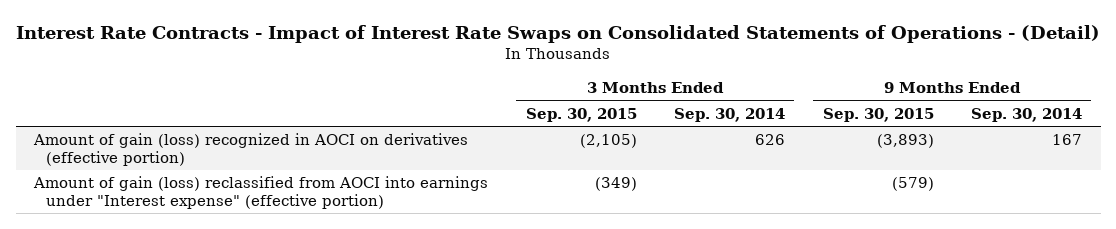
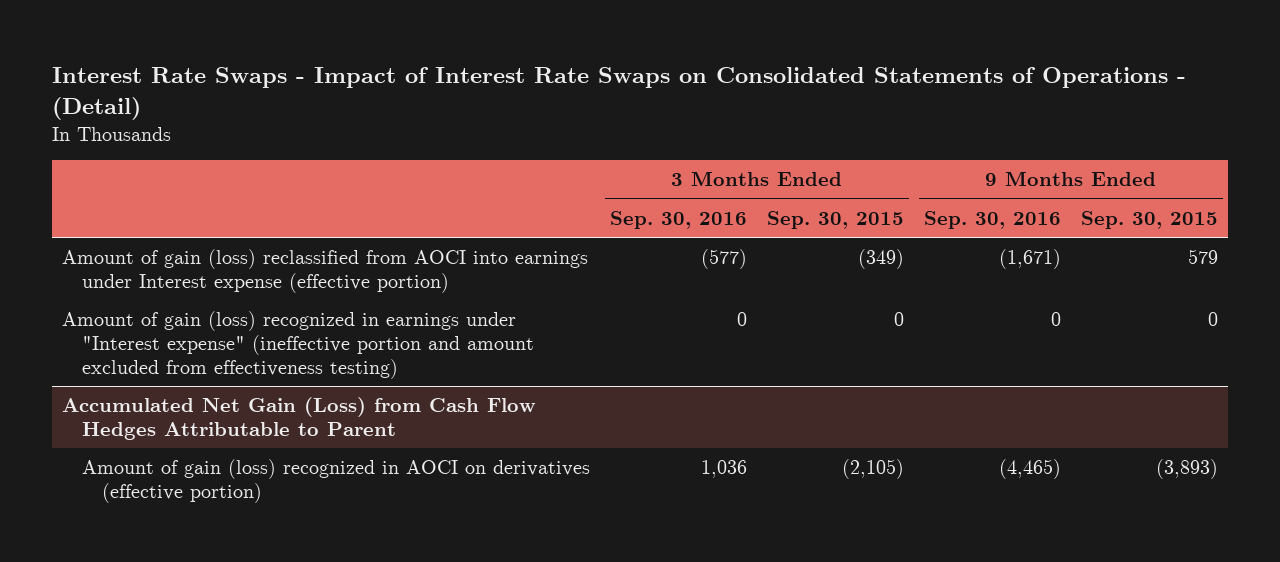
[16,24,1101,43] Interest Rate Contracts - Impact of Interest Rate Swaps on Consolidated Statements of Operations - (Detail) -> [52,67,1187,120] Interest Rate Swaps - Impact of Interest Rate Swaps on Consolidated Statements of Operations - (Detail)
[674,107,786,122] Sep. 30, 2014 -> none
[970,107,1082,122] Sep. 30, 2014 -> none
none -> [609,210,747,229] Sep. 30, 2016
none -> [923,210,1061,229] Sep. 30, 2016
none -> [62,249,589,293] Amount of gain (loss) reclassified from AOCI into earnings under Interest expense (effective portion)
none -> [62,311,535,379] Amount of gain (loss) recognized in earnings under "Interest expense" (ineffective portion and amount excluded from effectiveness testing)
none -> [62,397,537,440] Accumulated Net Gain (Loss) from Cash Flow Hedges Attributable to Parent
[33,176,489,209] Amount of gain (loss) reclassified from AOCI into earnings under "Interest expense" (effective portion) -> none

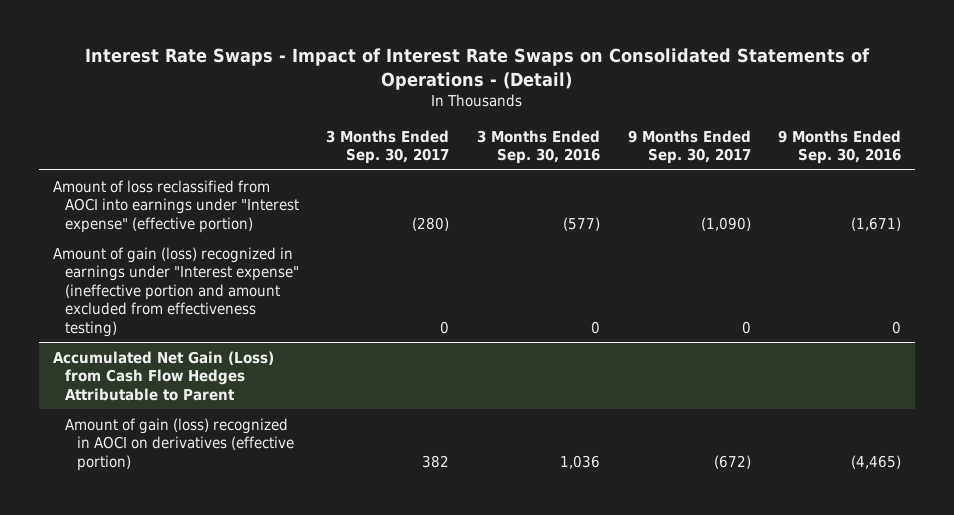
[766,210,904,229] Sep. 30, 2015 -> none
[1080,210,1218,229] Sep. 30, 2015 -> none
none -> [326,129,450,165] 3 Months Ended Sep. 30, 2017
none -> [627,129,751,165] 9 Months Ended Sep. 30, 2017
[62,249,589,293] Amount of gain (loss) reclassified from AOCI into earnings under Interest expense (effective portion) -> [52,179,299,233] Amount of loss reclassified from AOCI into earnings under "Interest expense" (effective portion)

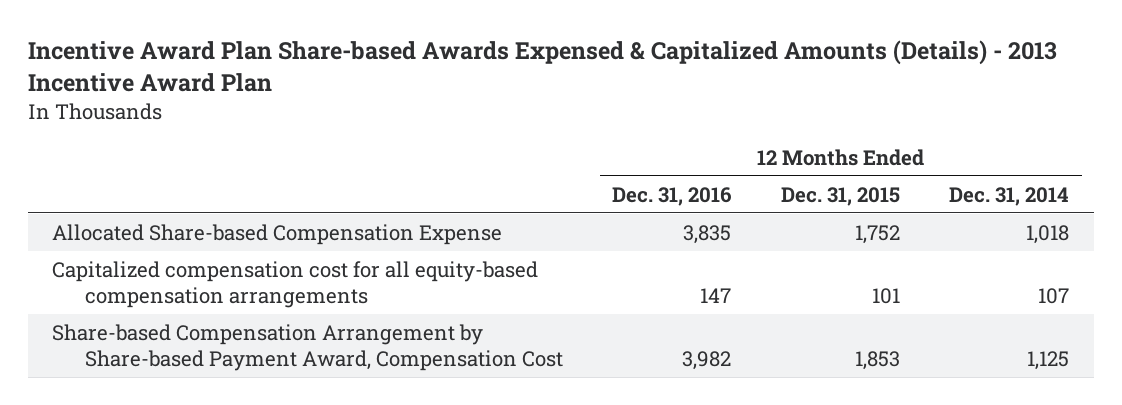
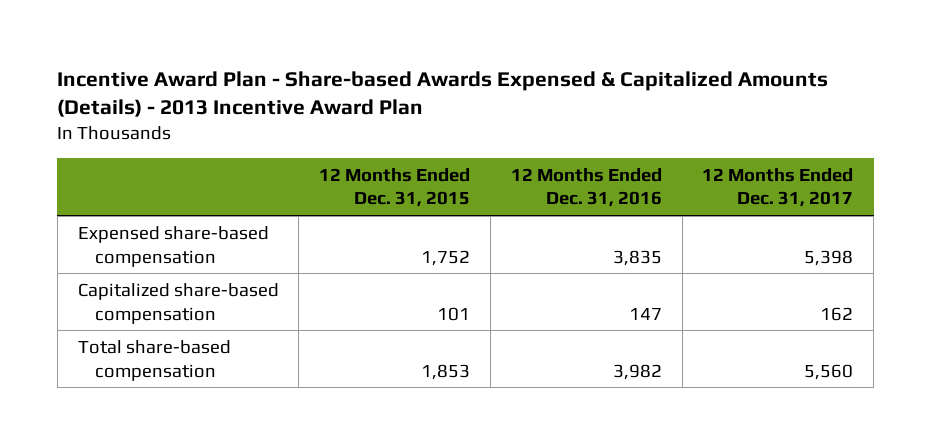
[27,40,1057,93] Incentive Award Plan Share-based Awards Expensed & Capitalized Amounts (Details) - 2013 Incentive Award Plan -> [57,70,829,118] Incentive Award Plan - Share-based Awards Expensed & Capitalized Amounts (Details) - 2013 Incentive Award Plan
[949,186,1070,206] Dec. 31, 2014 -> none
none -> [702,167,854,208] 12 Months Ended Dec. 31, 2017
[52,223,503,245] Allocated Share-based Compensation Expense -> [77,225,269,267] Expensed share-based compensation
[52,260,539,308] Capitalized compensation cost for all equity-based compensation arrangements -> [77,282,279,324] Capitalized share-based compensation
[52,323,563,371] Share-based Compensation Arrangement by Share-based Payment Award, Compensation Cost -> [77,339,231,381] Total share-based compensation

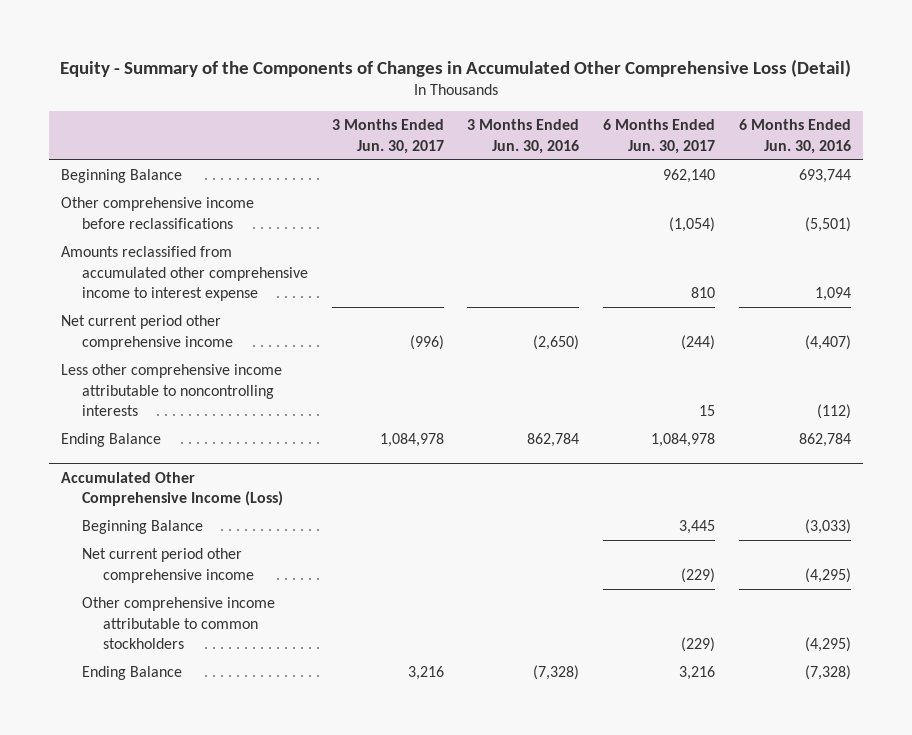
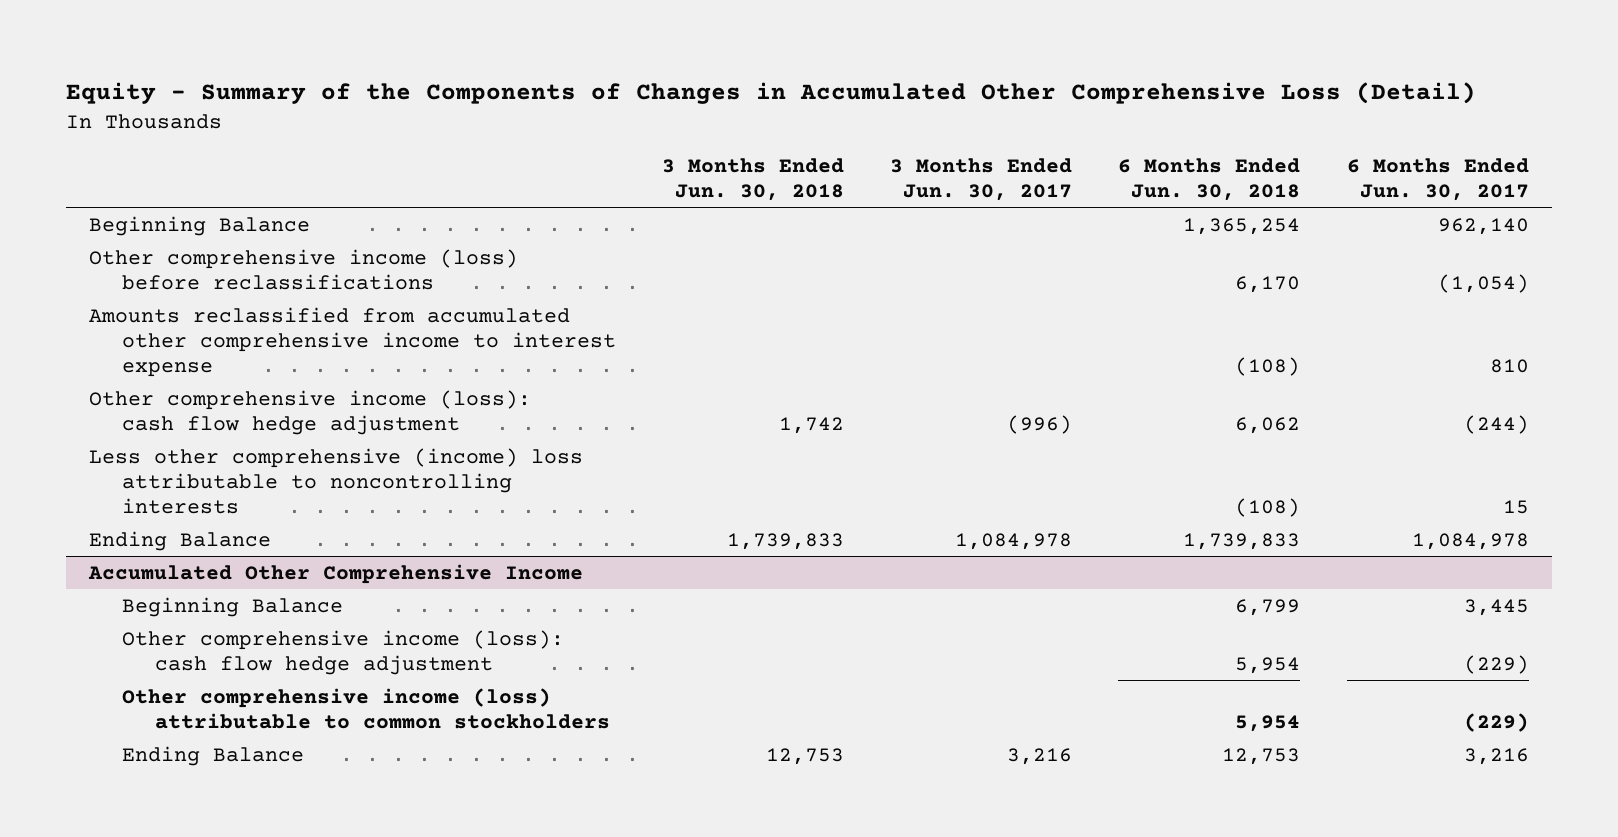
[467,119,580,154] 3 Months Ended Jun. 30, 2016 -> none
[738,119,851,154] 6 Months Ended Jun. 30, 2016 -> none
none -> [662,157,845,202] 3 Months Ended Jun. 30, 2018
none -> [1118,157,1301,202] 6 Months Ended Jun. 30, 2018
[61,197,255,229] Other comprehensive income before reclassifications -> [89,248,519,290] Other comprehensive income (loss) before reclassifications
[61,315,233,350] Net current period other comprehensive income -> [89,389,532,435] Other comprehensive income (loss): cash flow hedge adjustment
[61,364,283,417] Less other comprehensive income attributable to noncontrolling interests -> [89,447,584,515] Less other comprehensive (income) loss attributable to noncontrolling interests
[61,471,283,507] Accumulated Other Comprehensive Income (Loss) -> [88,563,584,584] Accumulated Other Comprehensive Income
[81,548,254,583] Net current period other comprehensive income -> [121,629,564,675] Other comprehensive income (loss): cash flow hedge adjustment
[81,597,275,650] Other comprehensive income attributable to common stockholders -> [121,687,610,729] Other comprehensive income (loss) attributable to common stockholders

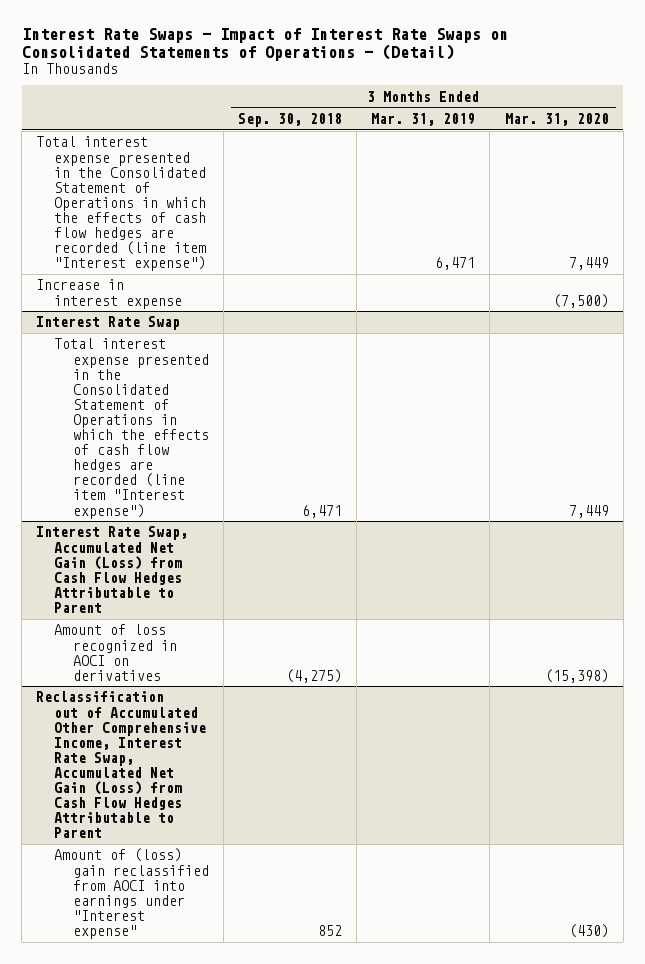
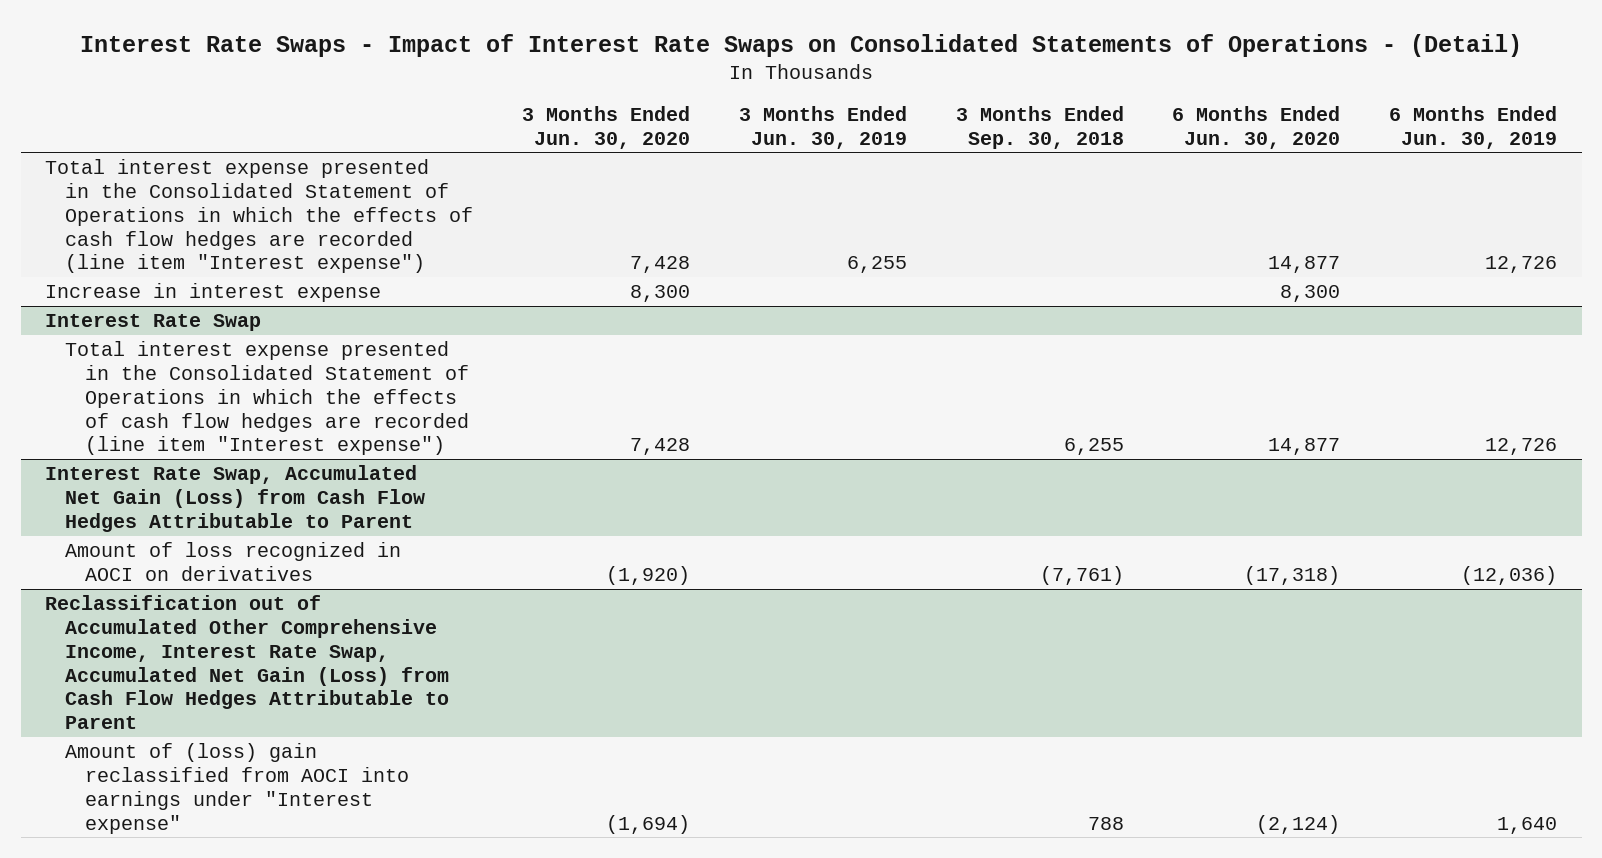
[371,113,476,127] Mar. 31, 2019 -> none
[504,113,609,127] Mar. 31, 2020 -> none
none -> [521,105,690,149] 3 Months Ended Jun. 30, 2020
none -> [738,105,907,149] 3 Months Ended Jun. 30, 2019
none -> [1172,105,1341,149] 6 Months Ended Jun. 30, 2020
none -> [1389,105,1558,149] 6 Months Ended Jun. 30, 2019
[301,504,342,518] 6,471 -> [1063,438,1124,456] 6,255
[285,668,342,683] (4,275) -> [1039,565,1124,585] (7,761)
[317,924,342,936] 852 -> [1087,816,1124,830] 788

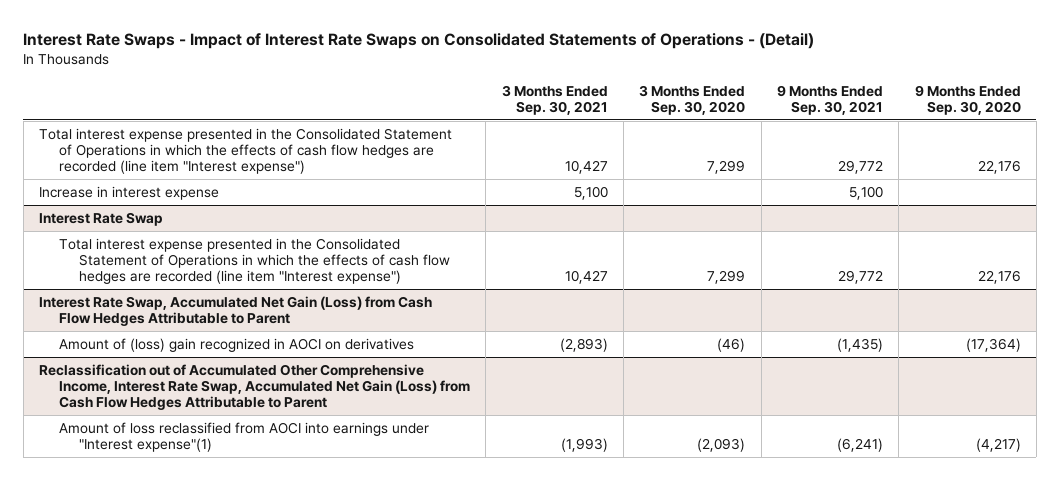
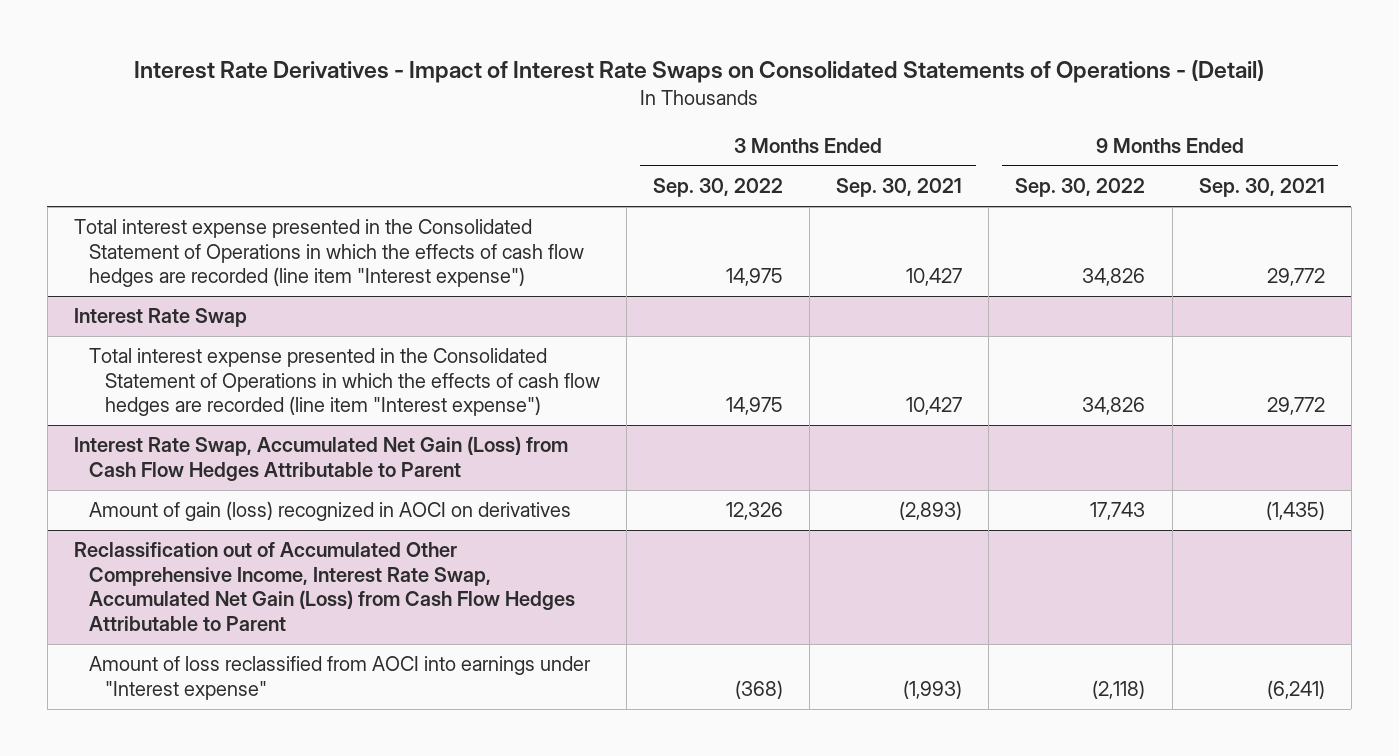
[23,32,815,49] Interest Rate Swaps - Impact of Interest Rate Swaps on Consolidated Statements of Operations - (Detail) -> [134,60,1265,84] Interest Rate Derivatives - Impact of Interest Rate Swaps on Consolidated Statements of Operations - (Detail)
[639,84,746,115] 3 Months Ended Sep. 30, 2020 -> none
[914,84,1021,115] 9 Months Ended Sep. 30, 2020 -> none
none -> [652,178,783,198] Sep. 30, 2022
none -> [1015,178,1146,198] Sep. 30, 2022
[38,185,219,200] Increase in interest expense -> none
[58,337,414,352] Amount of (loss) gain recognized in AOCI on derivatives -> [89,501,572,522] Amount of gain (loss) recognized in AOCI on derivatives
[58,421,429,453] Amount of loss reclassified from AOCI into earnings under "Interest expense"(1) -> [89,656,592,700] Amount of loss reclassified from AOCI into earnings under "Interest expense"

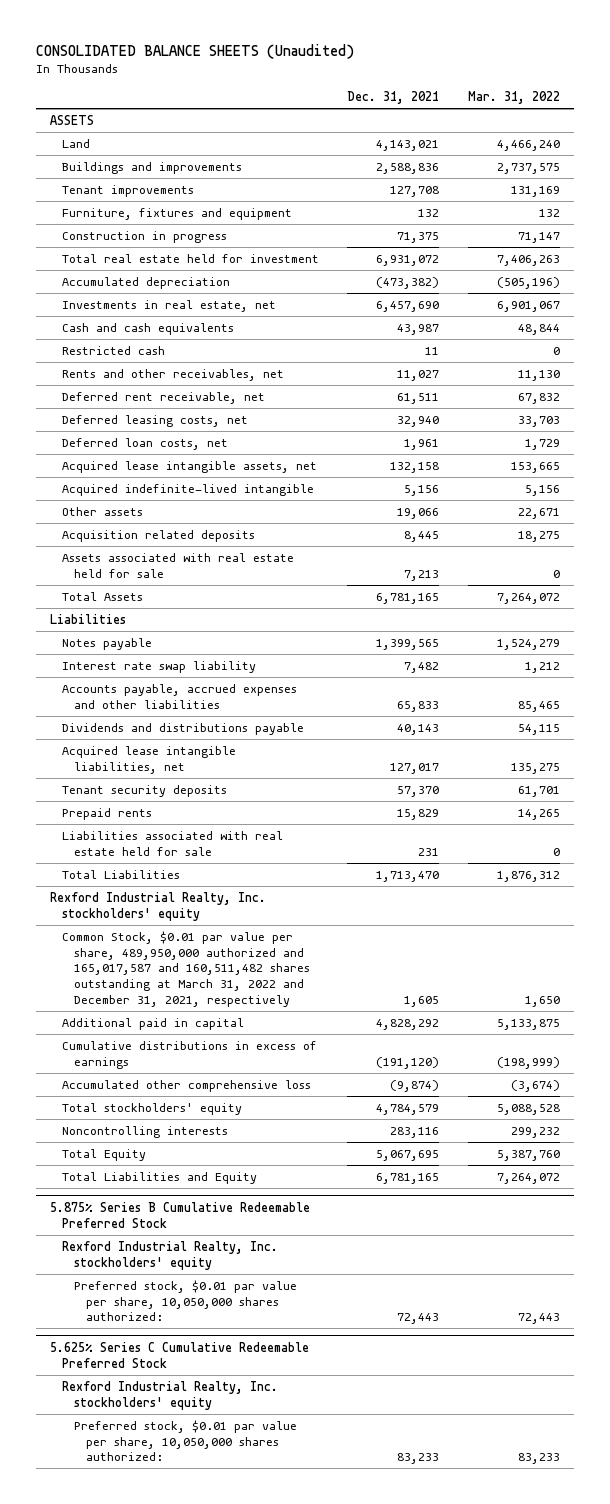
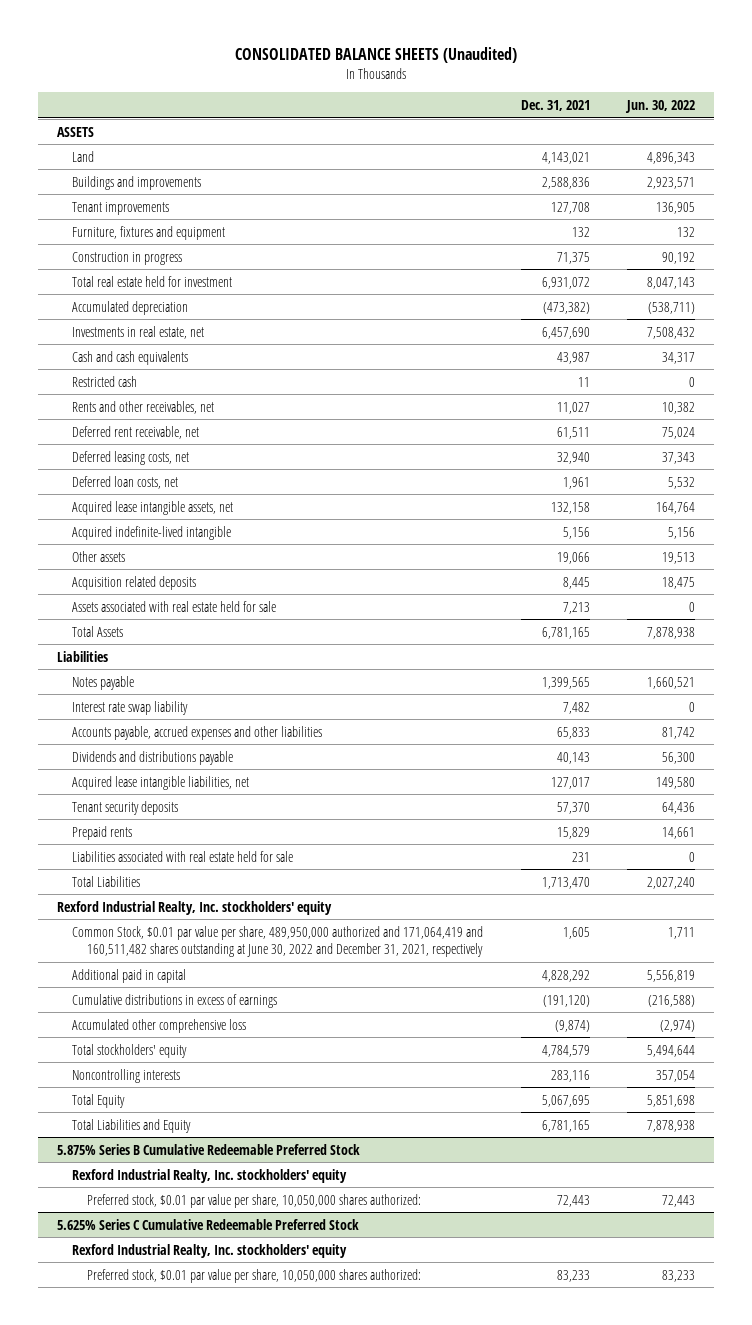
[467,91,560,105] Mar. 31, 2022 -> none
none -> [625,99,696,113] Jun. 30, 2022
[62,930,310,1008] Common Stock, $0.01 par value per share, 489,950,000 authorized and 165,017,587 and 160,511,482 shares outstanding at March 31, 2022 and December 31, 2021, respectively -> [72,925,484,958] Common Stock, $0.01 par value per share, 489,950,000 authorized and 171,064,419 and 160,511,482 shares outstanding at June 30, 2022 and December 31, 2021, respectively

